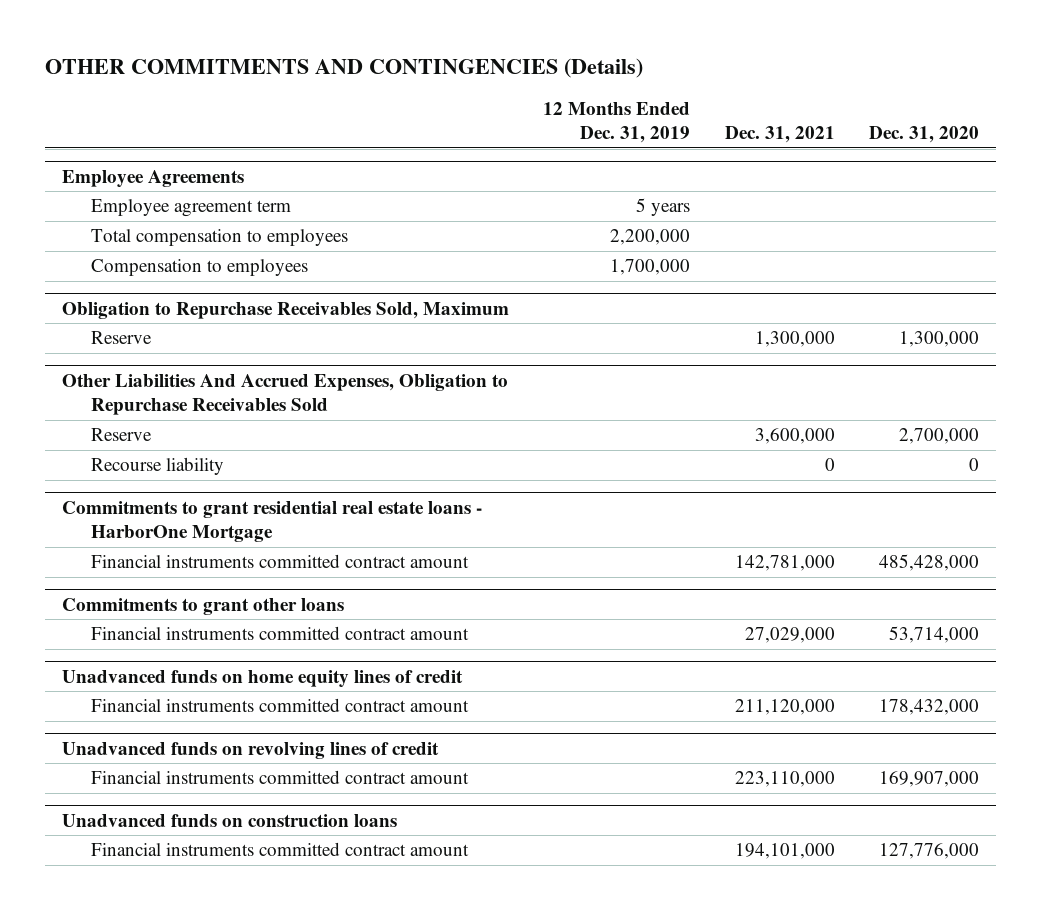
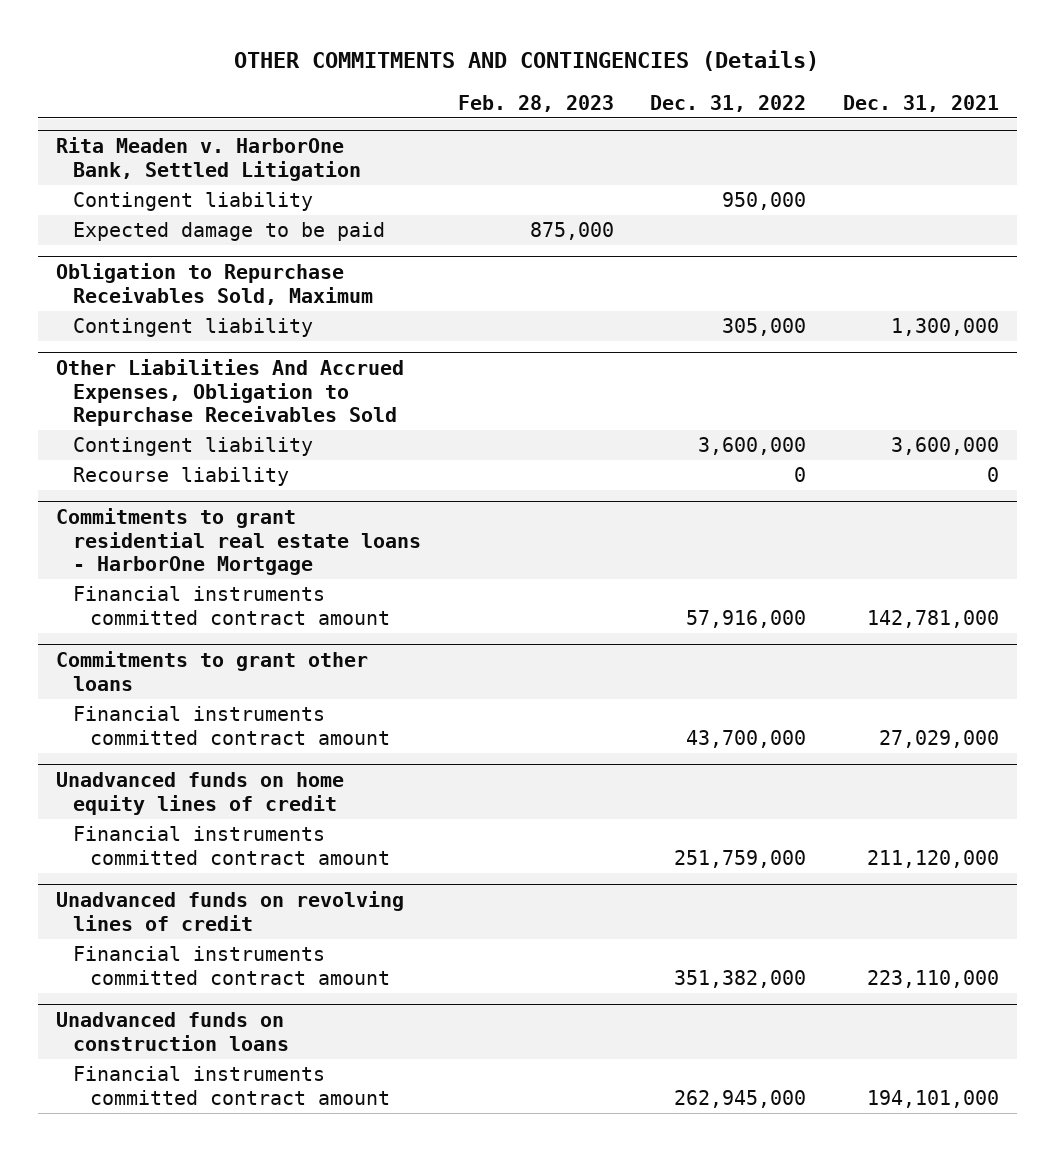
[543,101,691,144] 12 Months Ended Dec. 31, 2019 -> none
[869,126,980,144] Dec. 31, 2020 -> none
none -> [457,94,614,112] Feb. 28, 2023
none -> [650,94,807,112] Dec. 31, 2022
[61,169,244,187] Employee Agreements -> none
[90,199,291,218] Employee agreement term -> none
[90,229,348,247] Total compensation to employees -> none
[90,259,308,277] Compensation to employees -> none
none -> [56,136,362,181] Rita Meaden v. HarborOne Bank, Settled Litigation
none -> [73,192,314,212] Contingent liability
none -> [73,222,386,242] Expected damage to be paid
[90,331,152,345] Reserve -> [73,318,314,338] Contingent liability
[90,428,152,442] Reserve -> [73,437,314,457] Contingent liability

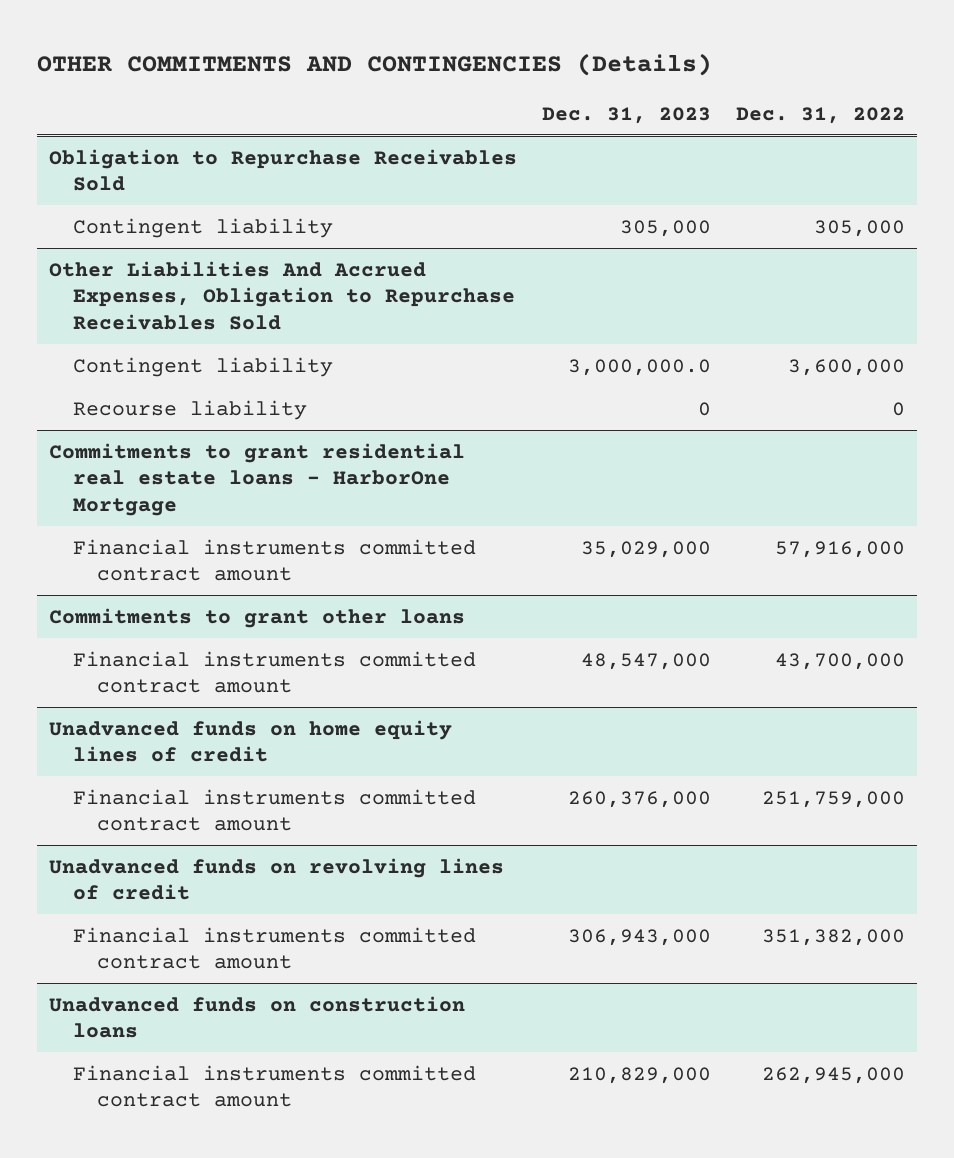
[457,94,614,112] Feb. 28, 2023 -> none
[842,94,999,112] Dec. 31, 2021 -> none
none -> [542,106,712,124] Dec. 31, 2023
[56,136,362,181] Rita Meaden v. HarborOne Bank, Settled Litigation -> none
[73,192,314,212] Contingent liability -> none
[73,222,386,242] Expected damage to be paid -> none
[56,262,374,305] Obligation to Repurchase Receivables Sold, Maximum -> [49,148,518,192] Obligation to Repurchase Receivables Sold

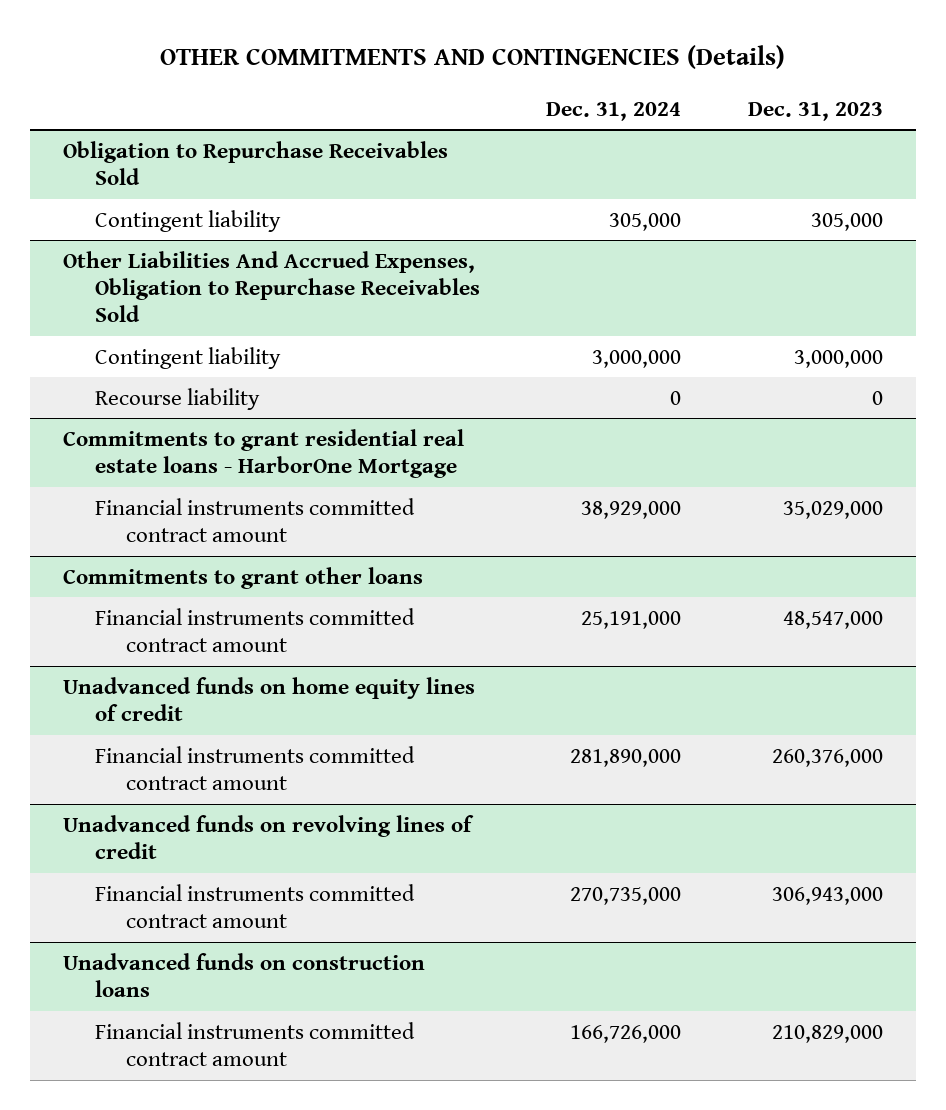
[736,106,906,124] Dec. 31, 2022 -> none
none -> [546,101,682,121] Dec. 31, 2024
[568,358,712,376] 3,000,000.0 -> [793,349,883,368] 3,000,000

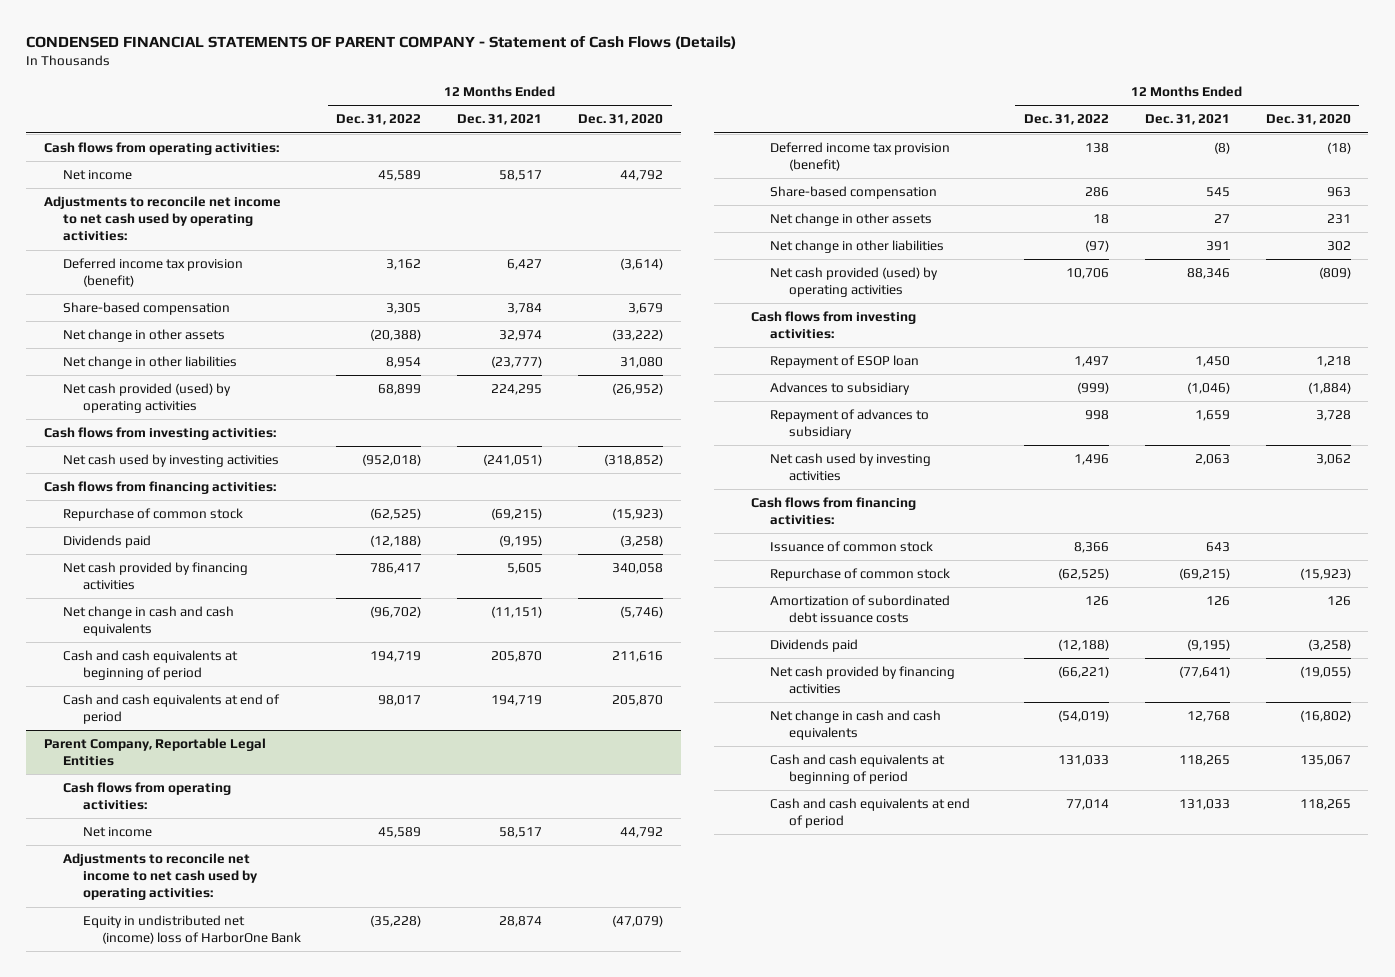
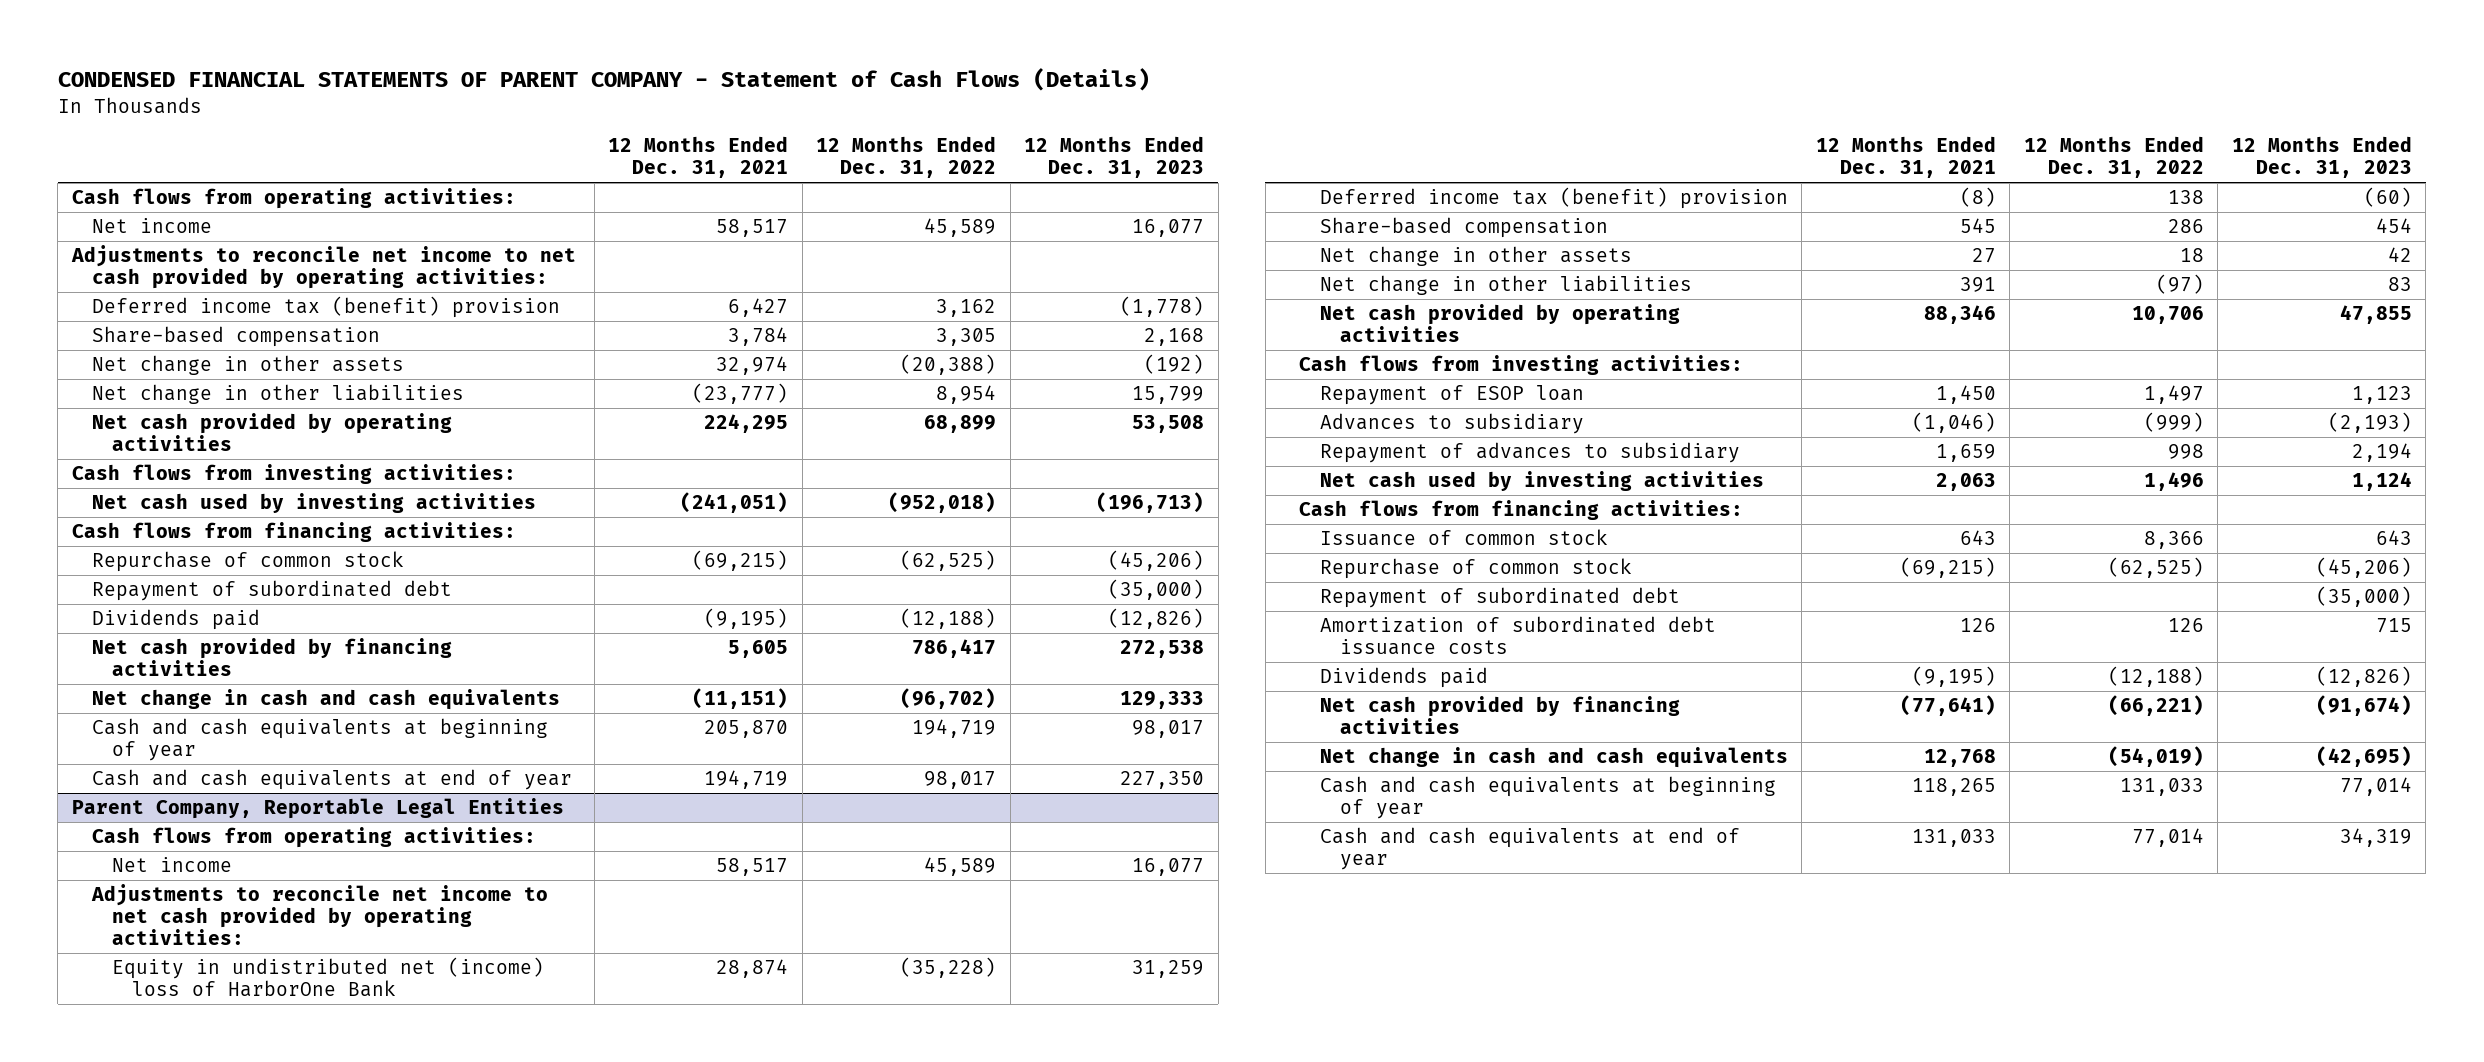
[577,114,663,126] Dec. 31, 2020 -> none
none -> [1024,136,1205,179] 12 Months Ended Dec. 31, 2023
[44,195,282,242] Adjustments to reconcile net income to net cash used by operating activities: -> [70,244,576,290] Adjustments to reconcile net income to net cash provided by operating activities:
[63,257,244,288] Deferred income tax provision (benefit) -> [92,295,561,318] Deferred income tax (benefit) provision
[63,382,232,414] Net cash provided (used) by operating activities -> [92,412,453,452] Net cash provided by operating activities
none -> [92,579,453,601] Repayment of subordinated debt
[63,649,239,681] Cash and cash equivalents at beginning of period -> [92,717,549,762] Cash and cash equivalents at beginning of year
[63,693,281,725] Cash and cash equivalents at end of period -> [92,768,573,790] Cash and cash equivalents at end of year
[63,852,258,901] Adjustments to reconcile net income to net cash used by operating activities: -> [91,883,549,946] Adjustments to reconcile net income to net cash provided by operating activities:
[770,141,951,172] Deferred income tax provision (benefit) -> [1319,186,1788,209] Deferred income tax (benefit) provision
[770,266,939,298] Net cash provided (used) by operating activities -> [1319,303,1680,343] Net cash provided by operating activities
none -> [1319,586,1680,608] Repayment of subordinated debt
[770,753,946,785] Cash and cash equivalents at beginning of period -> [1319,775,1776,820] Cash and cash equivalents at beginning of year
[770,797,971,829] Cash and cash equivalents at end of period -> [1319,826,1740,871] Cash and cash equivalents at end of year

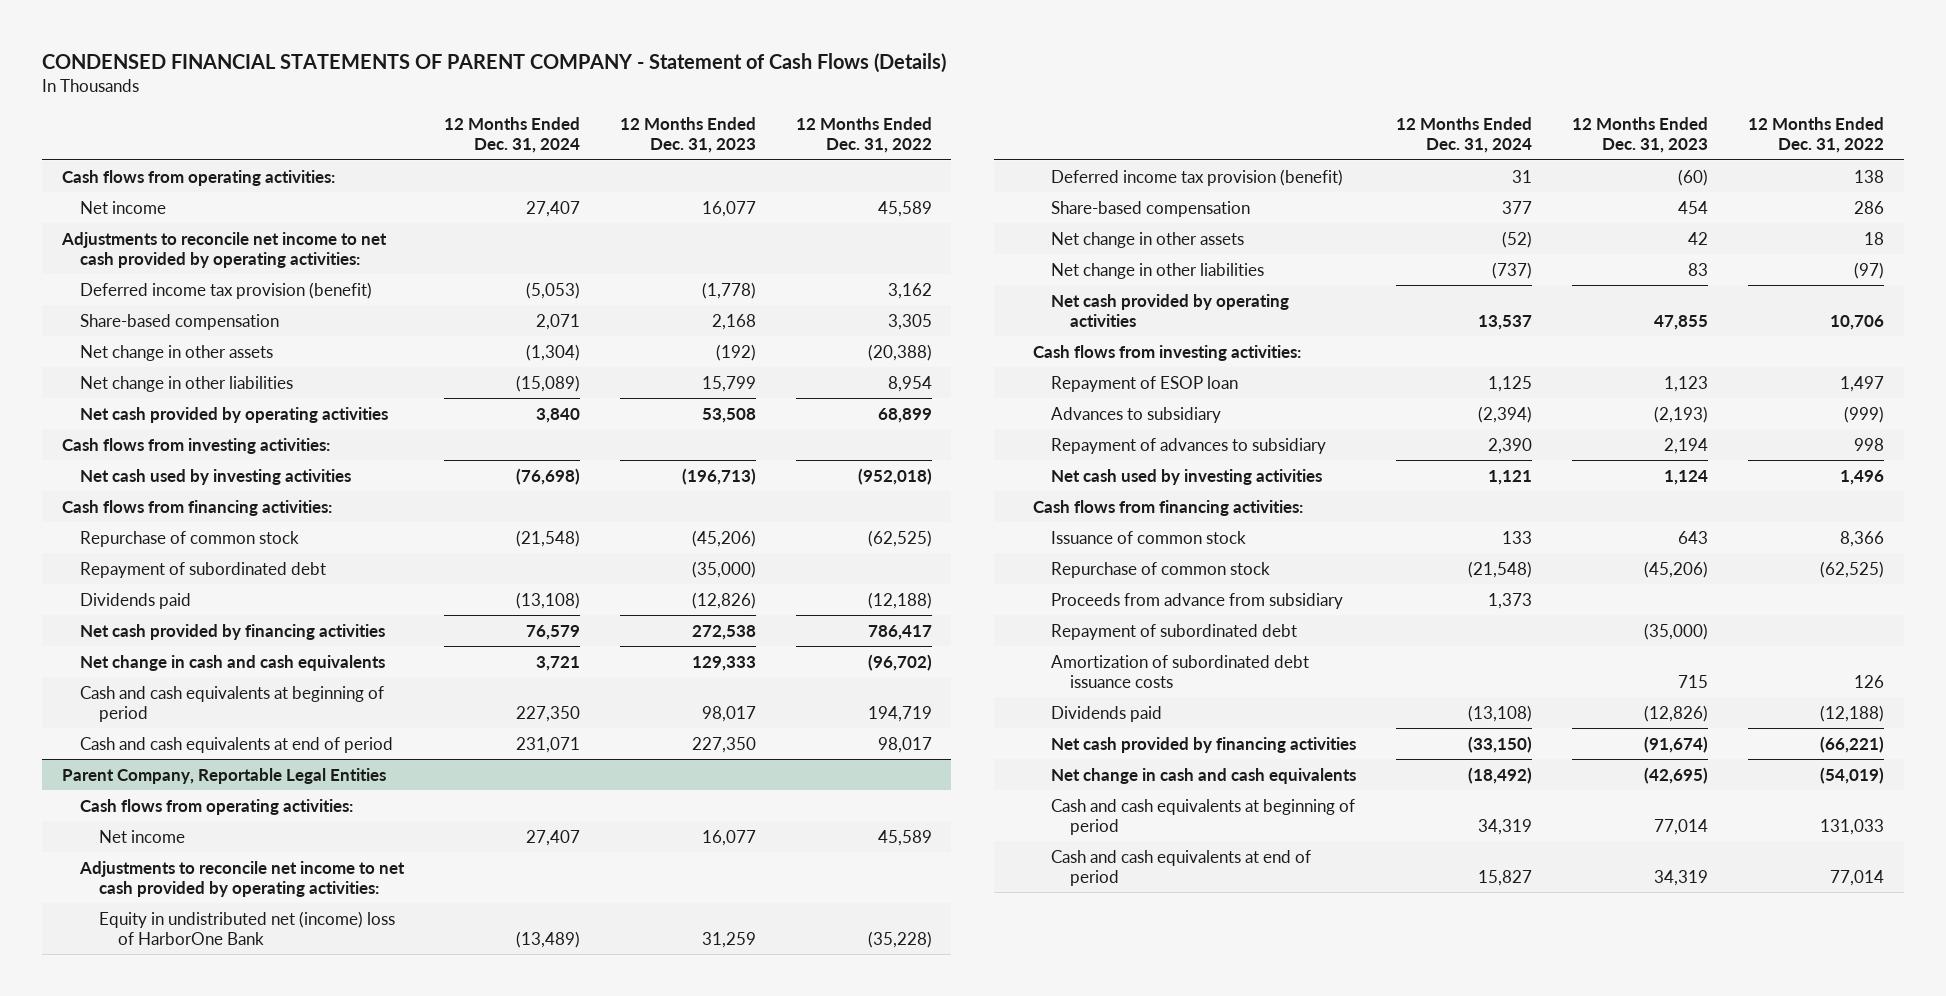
[608,136,789,179] 12 Months Ended Dec. 31, 2021 -> none
none -> [444,117,581,154] 12 Months Ended Dec. 31, 2024
[92,295,561,318] Deferred income tax (benefit) provision -> [80,281,373,299] Deferred income tax provision (benefit)
[92,717,549,762] Cash and cash equivalents at beginning of year -> [80,685,385,722] Cash and cash equivalents at beginning of period
[92,768,573,790] Cash and cash equivalents at end of year -> [80,736,394,753] Cash and cash equivalents at end of period
[1319,186,1788,209] Deferred income tax (benefit) provision -> [1051,168,1344,186] Deferred income tax provision (benefit)
none -> [1051,592,1344,609] Proceeds from advance from subsidiary
[1319,775,1776,820] Cash and cash equivalents at beginning of year -> [1051,798,1356,835] Cash and cash equivalents at beginning of period
[1319,826,1740,871] Cash and cash equivalents at end of year -> [1051,849,1312,886] Cash and cash equivalents at end of period

